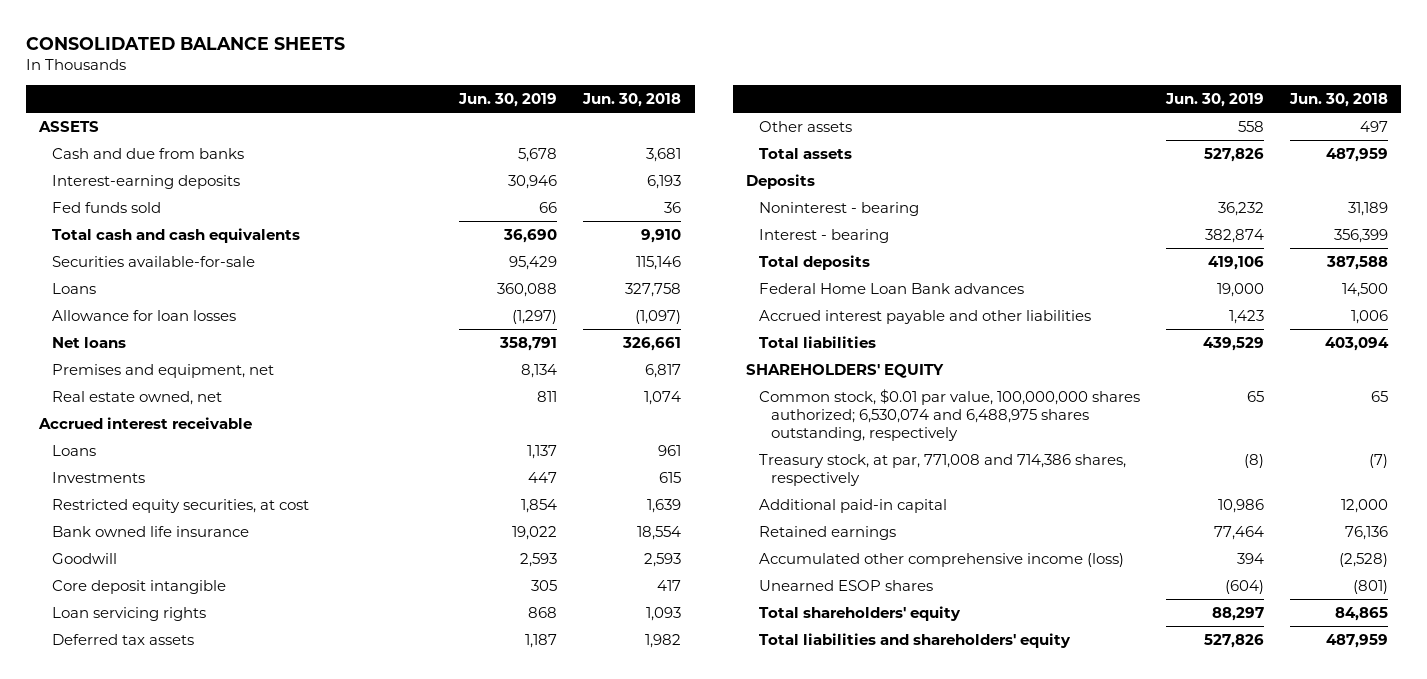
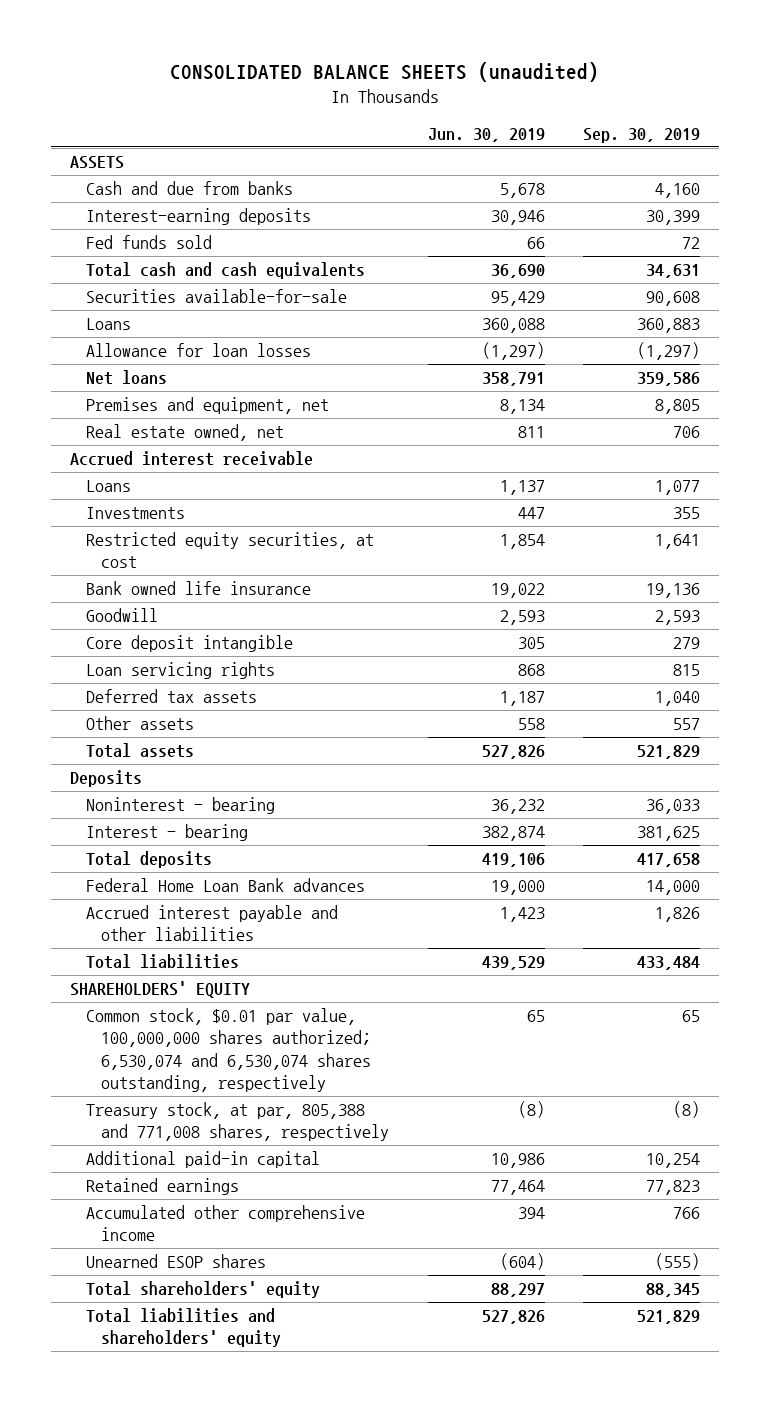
[25,36,345,50] CONSOLIDATED BALANCE SHEETS -> [169,62,599,83] CONSOLIDATED BALANCE SHEETS (unaudited)
[582,93,682,108] Jun. 30, 2018 -> none
none -> [582,128,700,144] Sep. 30, 2019
[758,388,1140,441] Common stock, $0.01 par value, 100,000,000 shares authorized; 6,530,074 and 6,488,975 shares outstanding, respectively -> [85,1008,372,1093] Common stock, $0.01 par value, 100,000,000 shares authorized; 6,530,074 and 6,530,074 shares outstanding, respectively
[758,453,1126,486] Treasury stock, at par, 771,008 and 714,386 shares, respectively -> [85,1102,390,1142] Treasury stock, at par, 805,388 and 771,008 shares, respectively
[758,552,1124,567] Accumulated other comprehensive income (loss) -> [85,1205,365,1242] Accumulated other comprehensive income

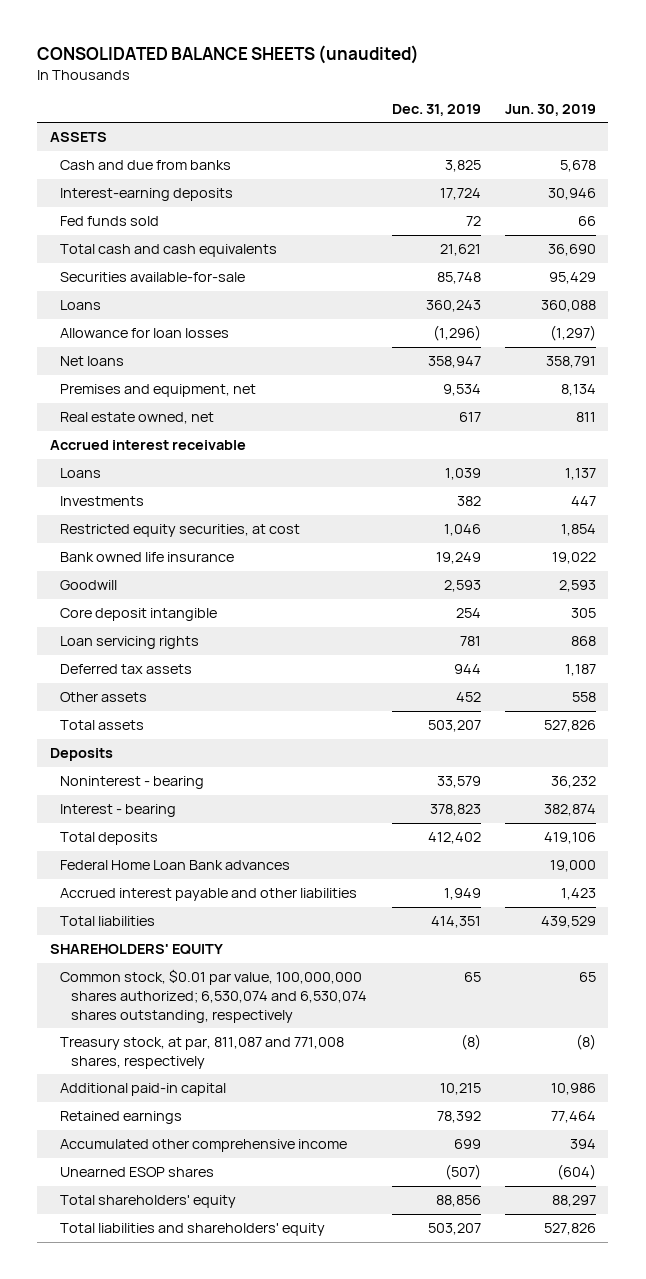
[582,128,700,144] Sep. 30, 2019 -> none
none -> [391,103,481,116] Dec. 31, 2019
[85,1102,390,1142] Treasury stock, at par, 805,388 and 771,008 shares, respectively -> [60,1037,345,1069] Treasury stock, at par, 811,087 and 771,008 shares, respectively

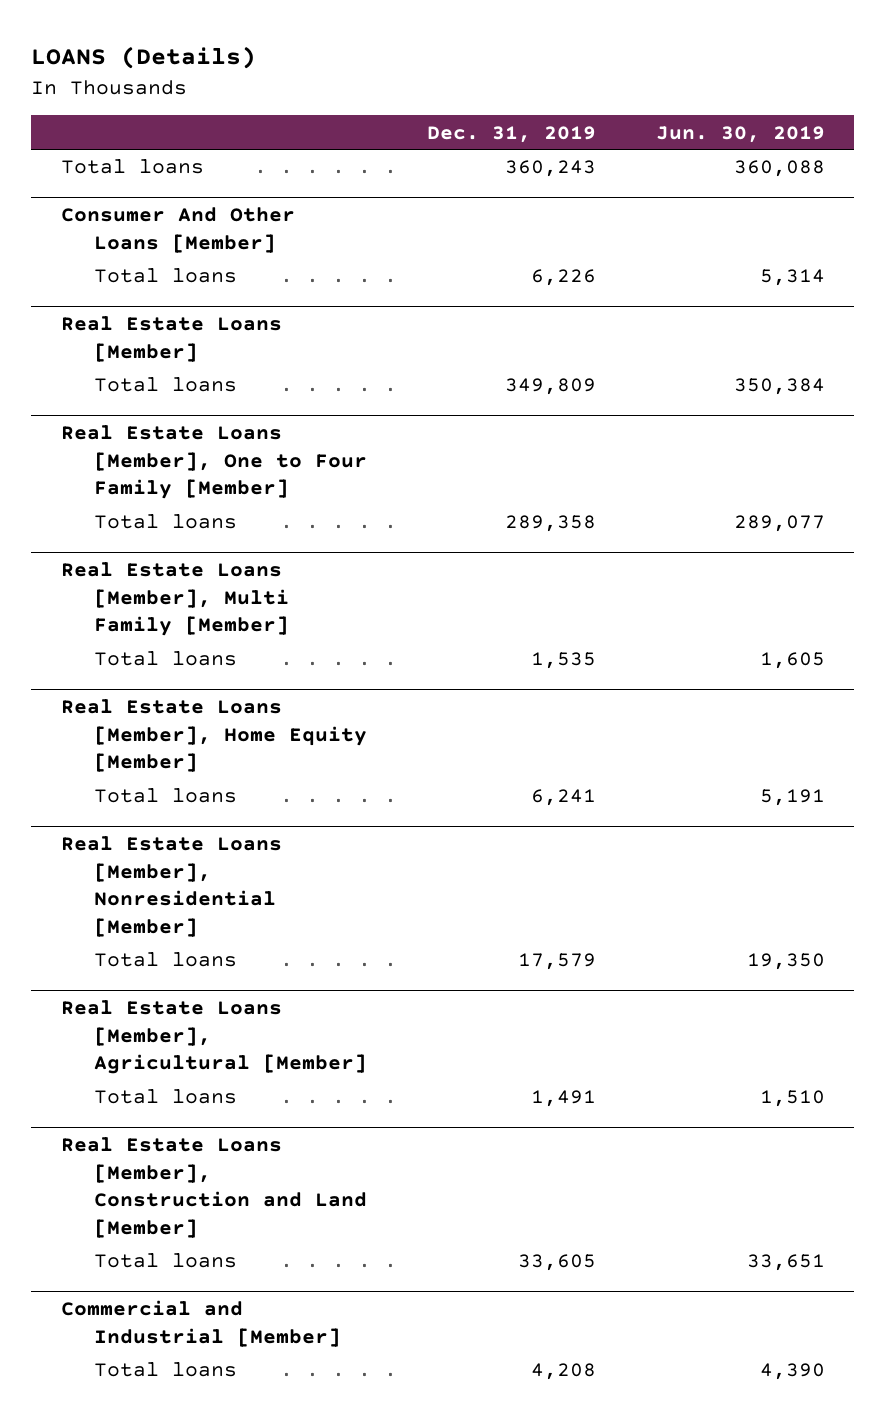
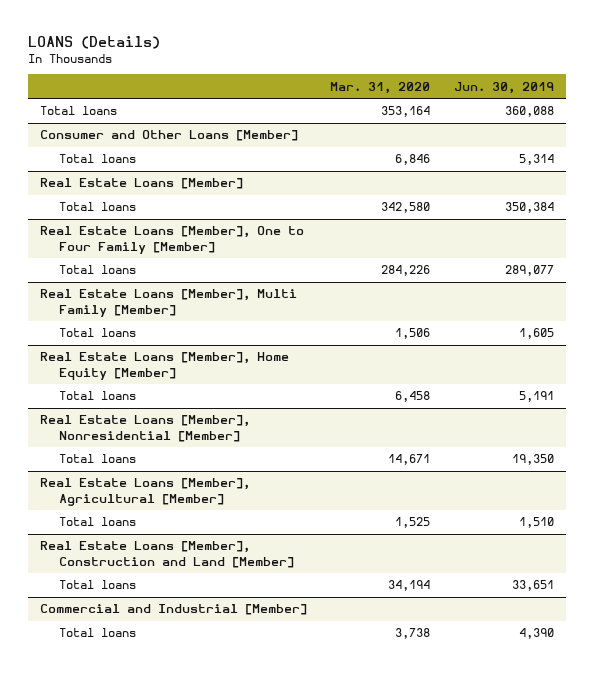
[426,125,596,143] Dec. 31, 2019 -> none
none -> [330,81,431,94] Mar. 31, 2020
[60,207,295,253] Consumer And Other Loans [Member] -> [39,130,298,142] Consumer and Other Loans [Member]

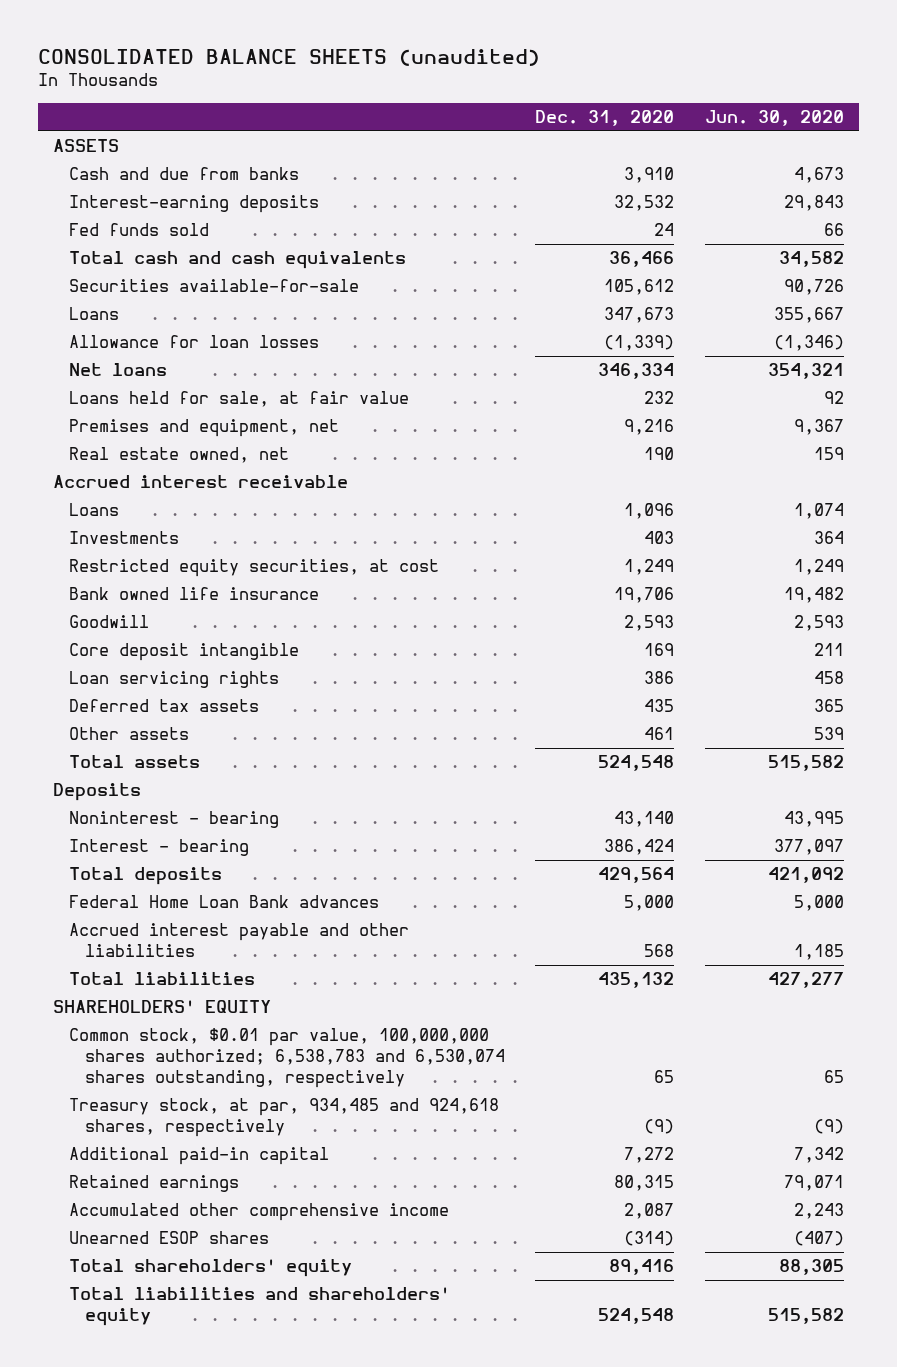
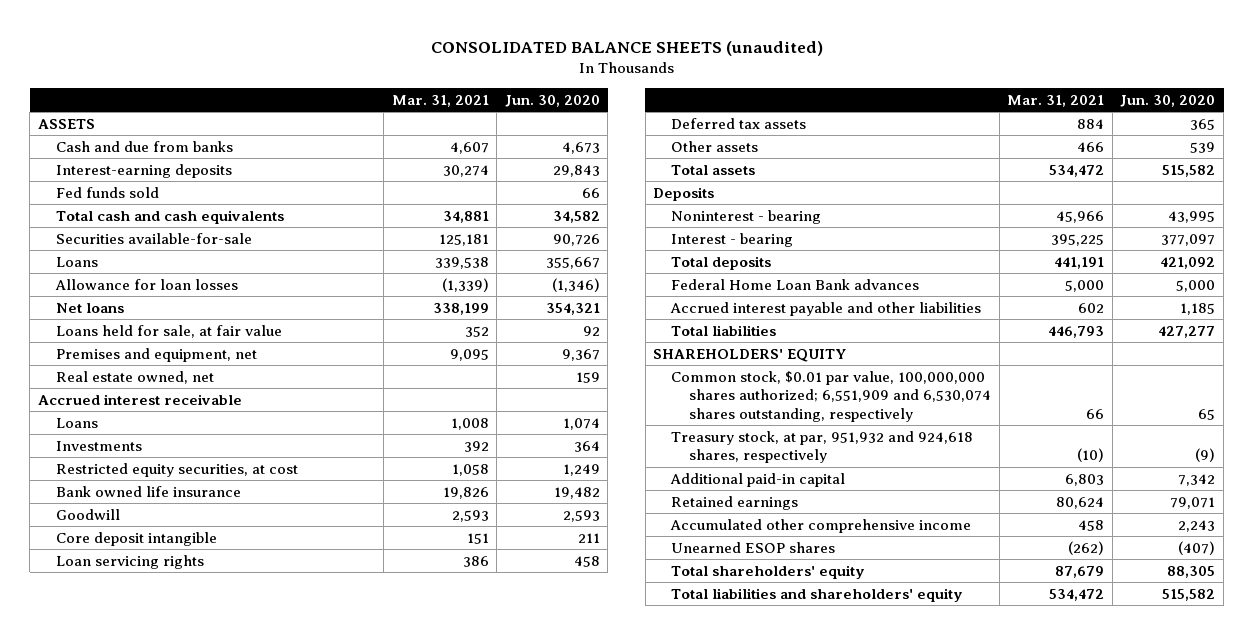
[535,110,675,127] Dec. 31, 2020 -> none
none -> [391,94,489,107] Mar. 31, 2021
[69,1028,506,1089] Common stock, $0.01 par value, 100,000,000 shares authorized; 6,538,783 and 6,530,074 shares outstanding, respectively -> [671,370,992,422] Common stock, $0.01 par value, 100,000,000 shares authorized; 6,551,909 and 6,530,074 shares outstanding, respectively
[69,1098,500,1138] Treasury stock, at par, 934,485 and 924,618 shares, respectively -> [671,430,974,464] Treasury stock, at par, 951,932 and 924,618 shares, respectively

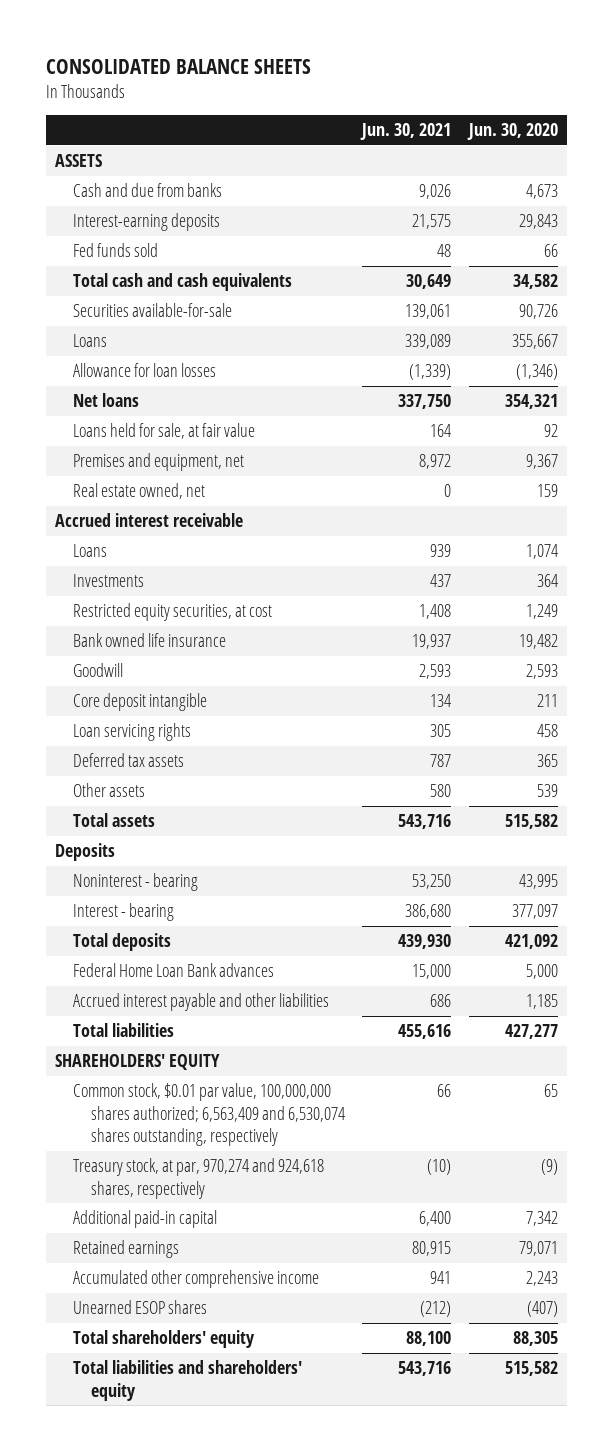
[430,40,823,56] CONSOLIDATED BALANCE SHEETS (unaudited) -> [46,58,312,74] CONSOLIDATED BALANCE SHEETS
[391,94,489,107] Mar. 31, 2021 -> none
none -> [360,123,452,141] Jun. 30, 2021
[671,370,992,422] Common stock, $0.01 par value, 100,000,000 shares authorized; 6,551,909 and 6,530,074 shares outstanding, respectively -> [72,1083,345,1147] Common stock, $0.01 par value, 100,000,000 shares authorized; 6,563,409 and 6,530,074 shares outstanding, respectively
[671,430,974,464] Treasury stock, at par, 951,932 and 924,618 shares, respectively -> [72,1158,324,1199] Treasury stock, at par, 970,274 and 924,618 shares, respectively

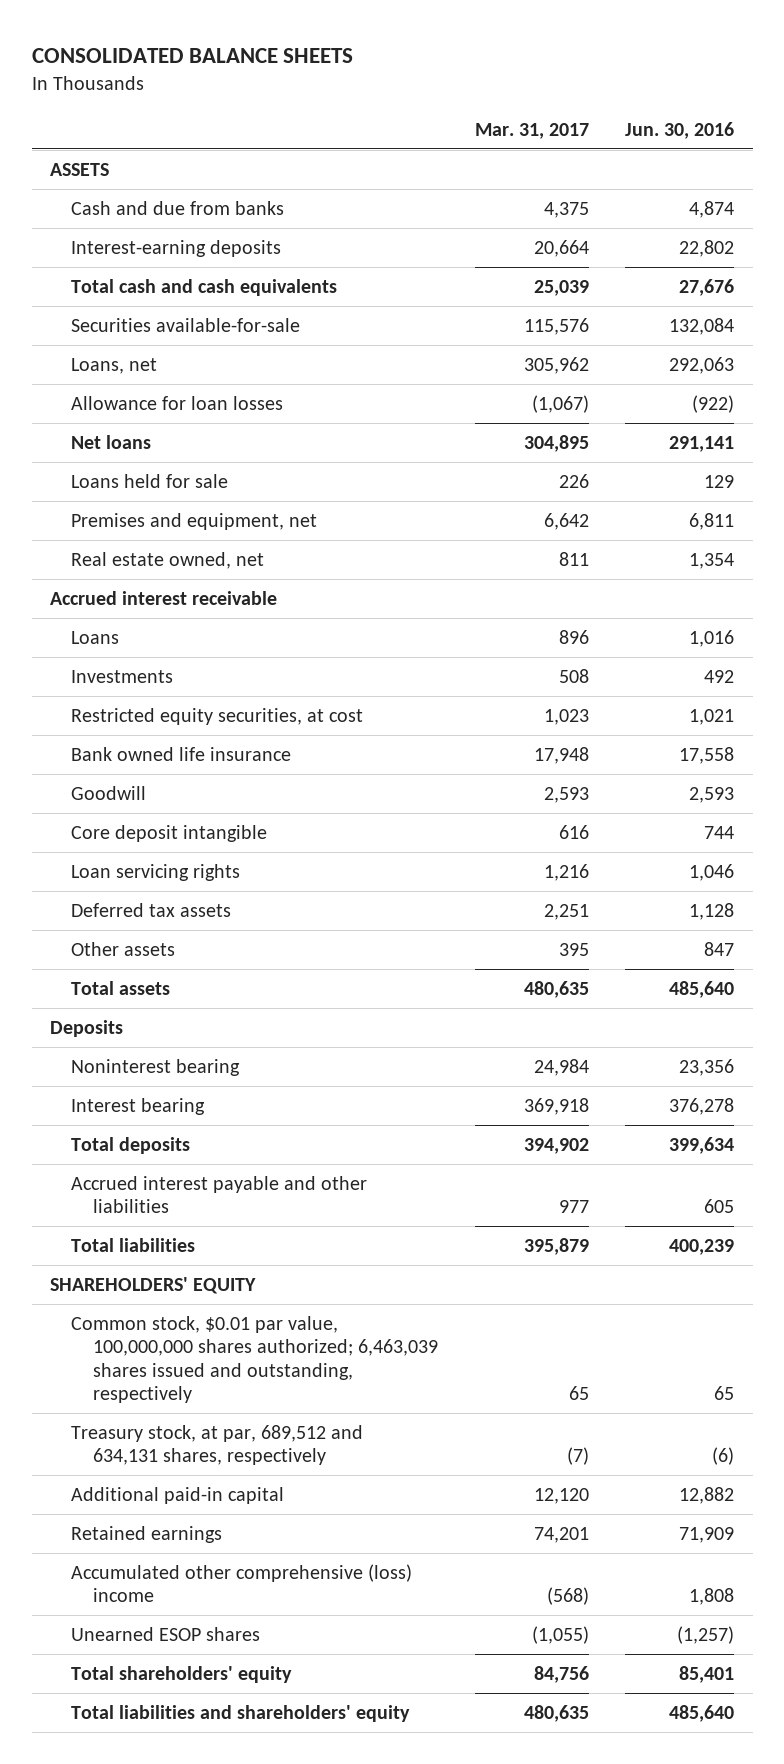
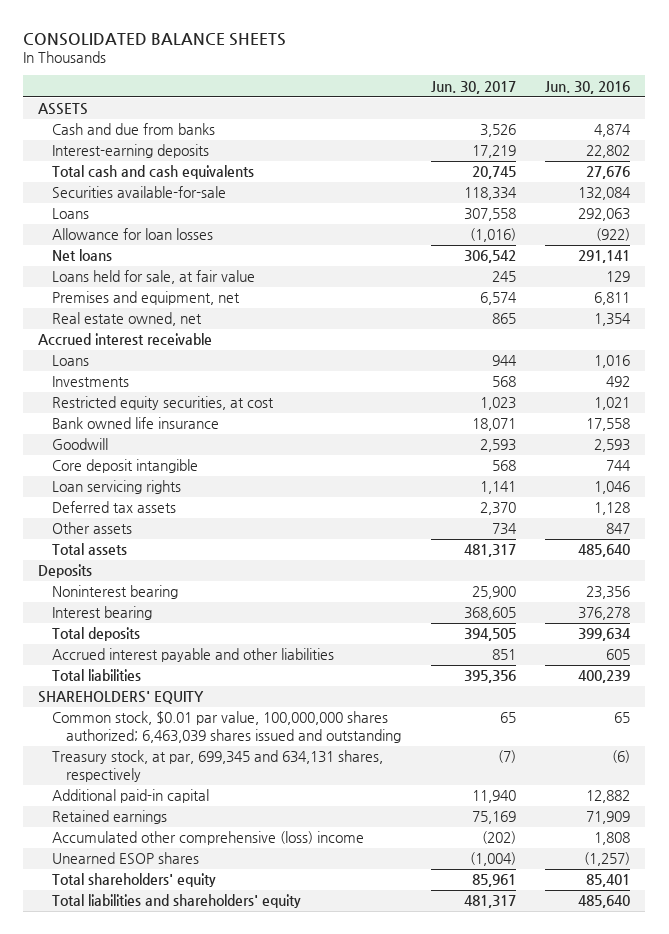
[474,122,589,139] Mar. 31, 2017 -> none
none -> [430,80,516,94] Jun. 30, 2017
[71,357,158,374] Loans, net -> [52,208,90,220] Loans
[71,473,229,488] Loans held for sale -> [52,270,256,285] Loans held for sale, at fair value
[71,1315,438,1403] Common stock, $0.01 par value, 100,000,000 shares authorized; 6,463,039 shares issued and outstanding, respectively -> [52,711,402,743] Common stock, $0.01 par value, 100,000,000 shares authorized; 6,463,039 shares issued and outstanding
[71,1424,364,1466] Treasury stock, at par, 689,512 and 634,131 shares, respectively -> [52,750,384,782] Treasury stock, at par, 699,345 and 634,131 shares, respectively

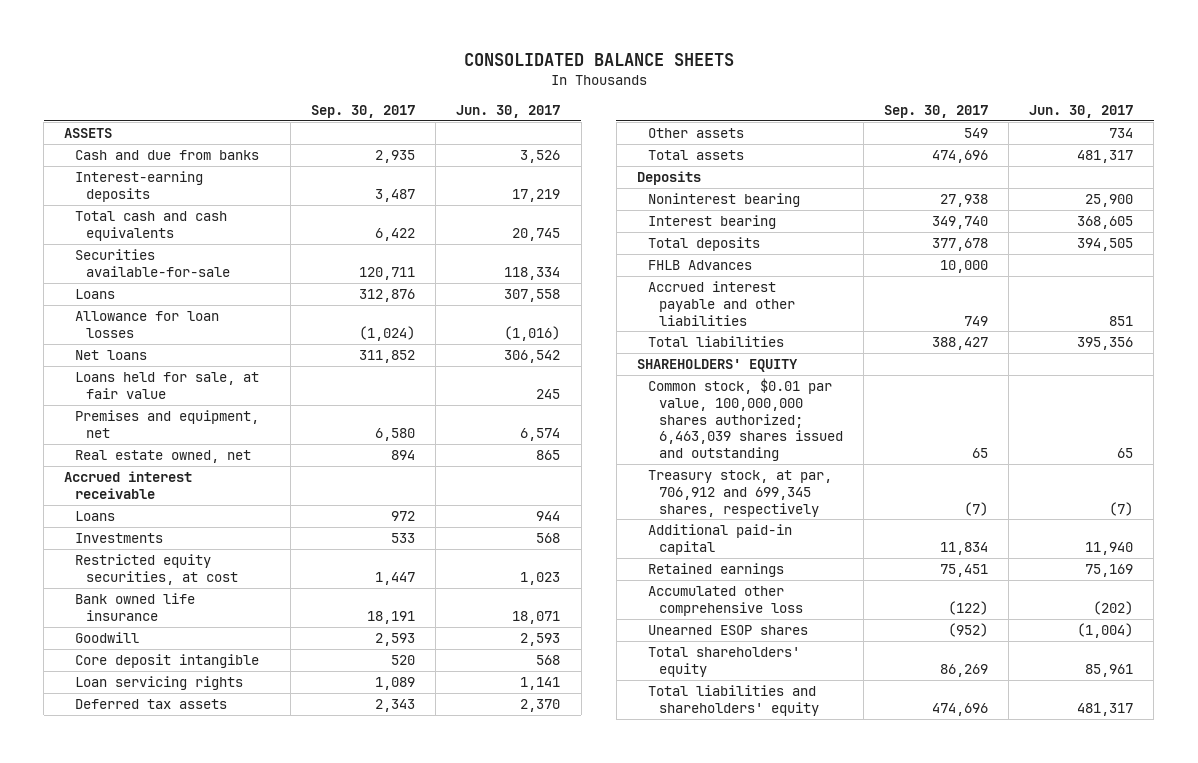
[545,80,631,94] Jun. 30, 2016 -> none
none -> [311,104,416,118] Sep. 30, 2017
none -> [647,260,752,271] FHLB Advances
[52,750,384,782] Treasury stock, at par, 699,345 and 634,131 shares, respectively -> [647,470,832,517] Treasury stock, at par, 706,912 and 699,345 shares, respectively
[52,831,365,846] Accumulated other comprehensive (loss) income -> [647,586,803,616] Accumulated other comprehensive loss

